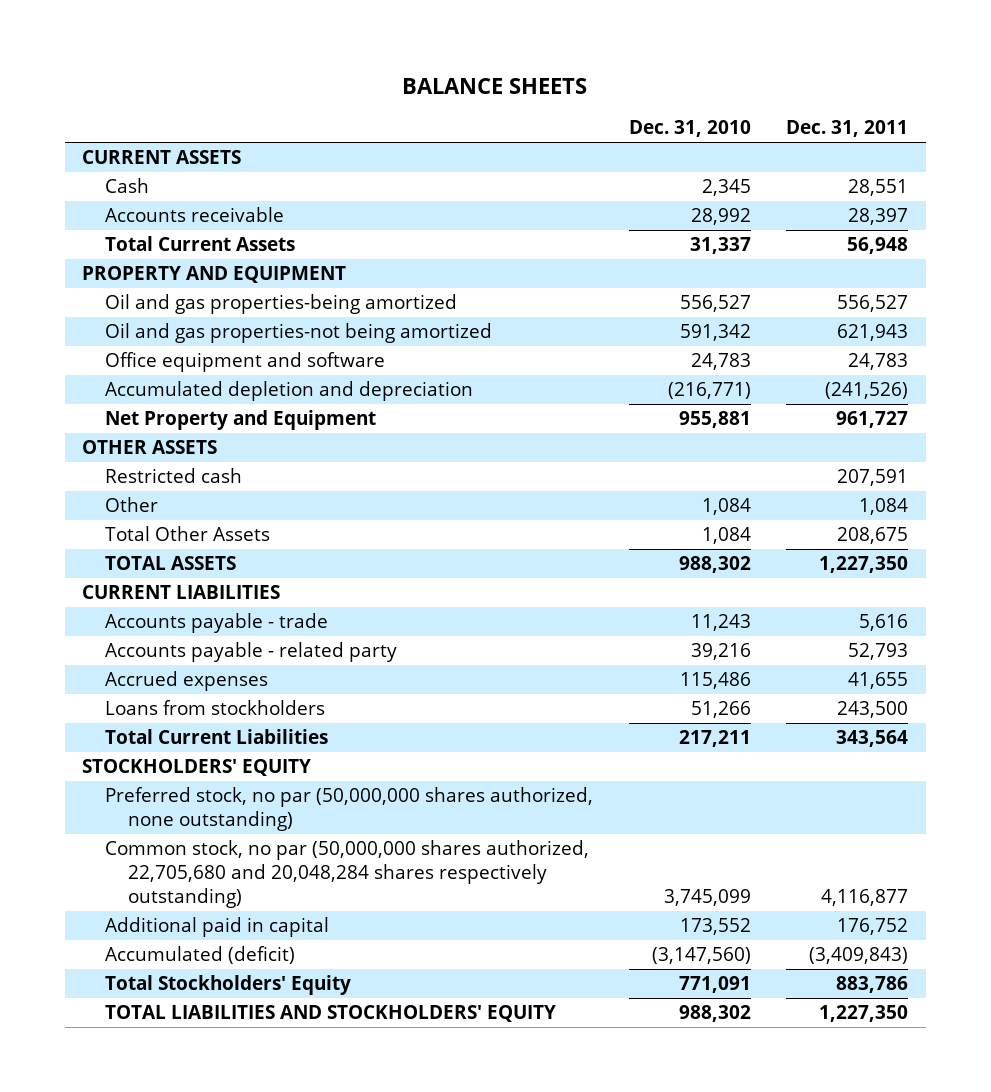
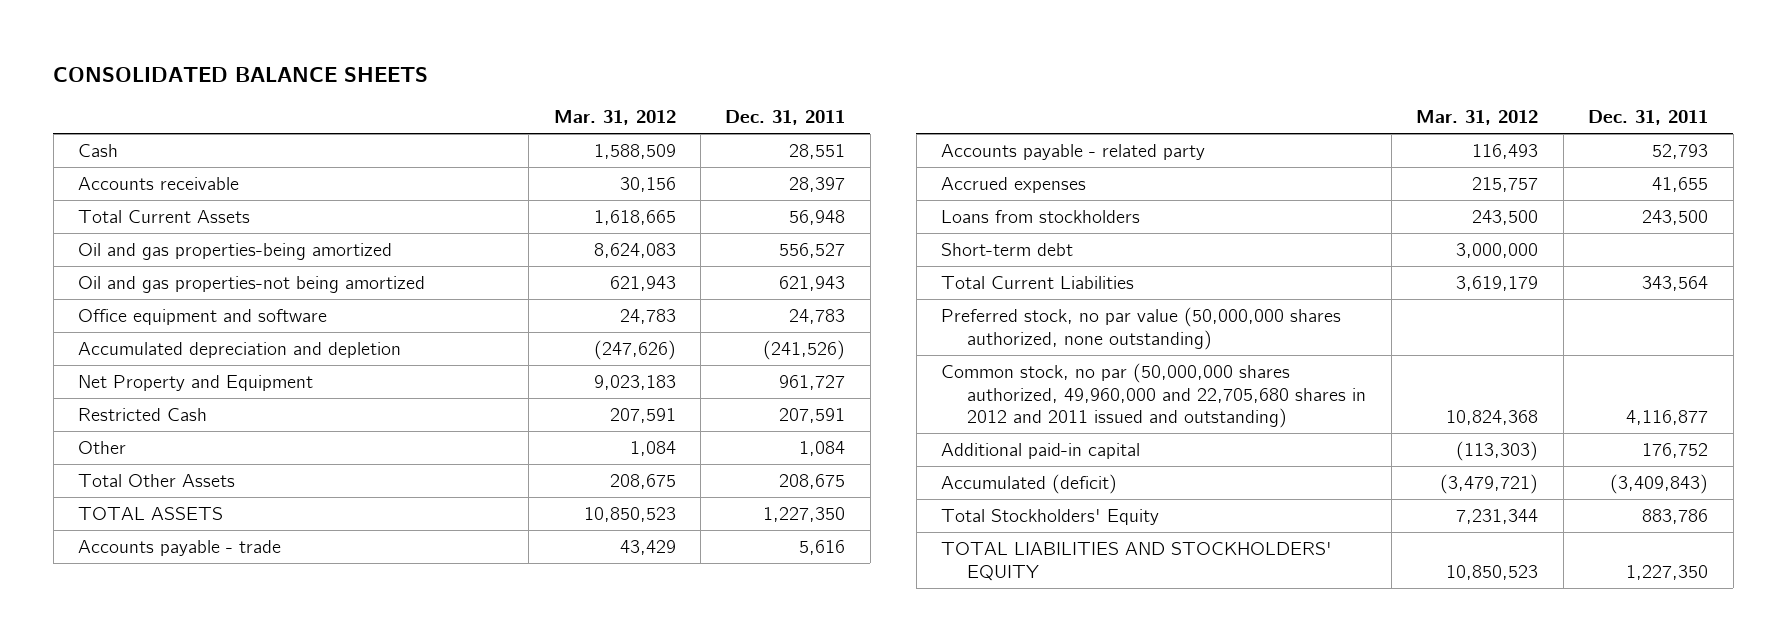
[402,78,588,95] BALANCE SHEETS -> [53,66,429,82] CONSOLIDATED BALANCE SHEETS
[628,120,751,138] Dec. 31, 2010 -> none
none -> [553,110,676,126] Mar. 31, 2012
[82,150,242,165] CURRENT ASSETS -> none
[82,266,347,284] PROPERTY AND EQUIPMENT -> none
[105,381,474,402] Accumulated depletion and depreciation -> [78,341,402,358] Accumulated depreciation and depletion
[82,440,218,455] OTHER ASSETS -> none
[105,468,243,484] Restricted cash -> [78,407,208,421] Restricted Cash
[82,585,281,600] CURRENT LIABILITIES -> none
none -> [941,242,1074,256] Short-term debt
[82,759,312,777] STOCKHOLDERS' EQUITY -> none
[105,787,594,832] Preferred stock, no par (50,000,000 shares authorized, none outstanding) -> [941,306,1342,350] Preferred stock, no par value (50,000,000 shares authorized, none outstanding)
[105,840,590,909] Common stock, no par (50,000,000 shares authorized, 22,705,680 and 20,048,284 shares respectively outstanding) -> [941,362,1367,429] Common stock, no par (50,000,000 shares authorized, 49,960,000 and 22,705,680 shares in 2012 and 2011 issued and outstanding)
[105,917,330,938] Additional paid in capital -> [941,442,1141,459] Additional paid-in capital

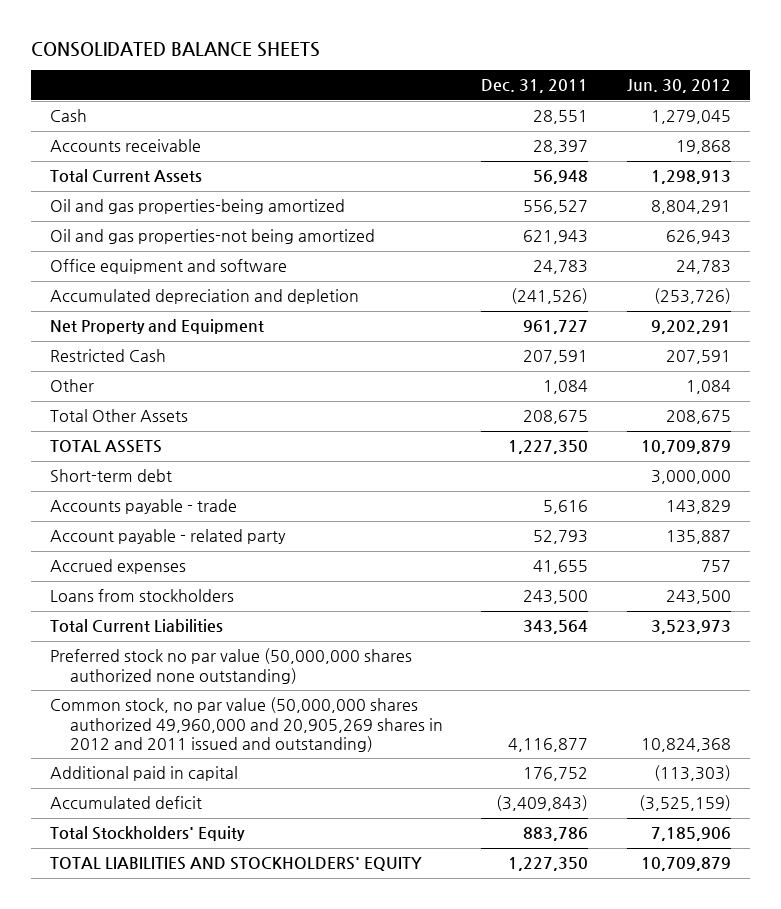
[553,110,676,126] Mar. 31, 2012 -> none
none -> [626,79,731,94] Jun. 30, 2012
[941,242,1074,256] Short-term debt -> [50,469,173,483] Short-term debt
[941,143,1206,160] Accounts payable - related party -> [50,529,287,545] Account payable - related party
[941,306,1342,350] Preferred stock, no par value (50,000,000 shares authorized, none outstanding) -> [50,648,413,684] Preferred stock no par value (50,000,000 shares authorized none outstanding)
[941,362,1367,429] Common stock, no par (50,000,000 shares authorized, 49,960,000 and 22,705,680 shares in 2012 and 2011 issued and outstanding) -> [50,697,443,752] Common stock, no par value (50,000,000 shares authorized 49,960,000 and 20,905,269 shares in 2012 and 2011 issued and outstanding)
[941,442,1141,459] Additional paid-in capital -> [50,766,239,782] Additional paid in capital
[941,473,1118,494] Accumulated (deficit) -> [50,796,203,810] Accumulated deficit

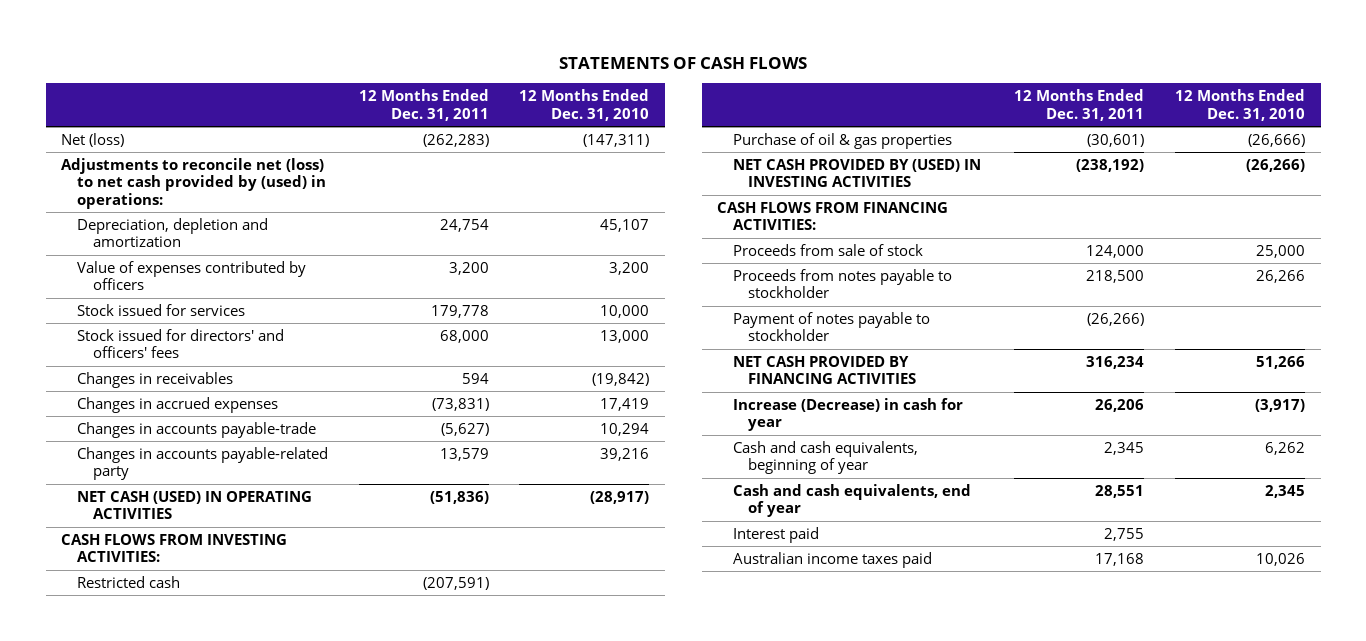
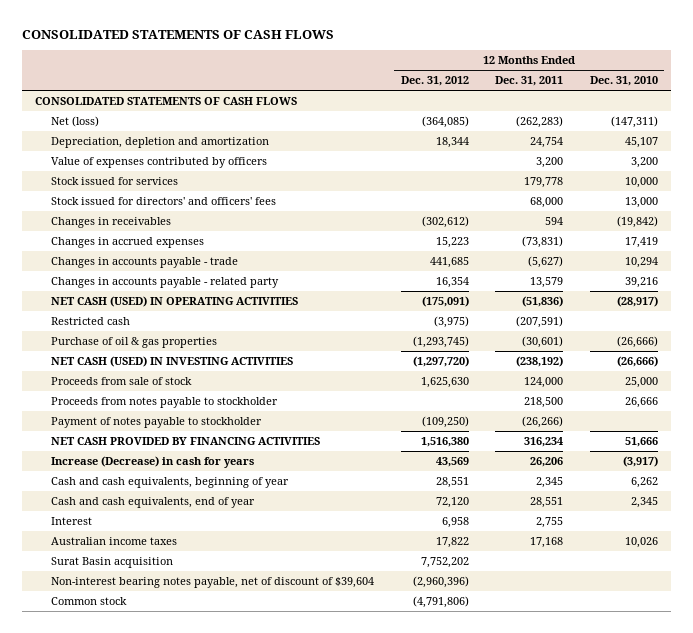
[559,56,808,69] STATEMENTS OF CASH FLOWS -> [21,30,334,40] CONSOLIDATED STATEMENTS OF CASH FLOWS
none -> [400,76,469,87] Dec. 31, 2012
none -> [35,96,298,105] CONSOLIDATED STATEMENTS OF CASH FLOWS
[61,157,326,209] Adjustments to reconcile net (loss) to net cash provided by (used) in operations: -> none
[76,421,316,438] Changes in accounts payable-trade -> [51,256,239,268] Changes in accounts payable - trade
[76,446,328,481] Changes in accounts payable-related party -> [51,276,280,288] Changes in accounts payable - related party
[61,533,288,563] CASH FLOWS FROM INVESTING ACTIVITIES: -> none
[717,201,949,231] CASH FLOWS FROM FINANCING ACTIVITIES: -> none
[732,158,981,188] NET CASH PROVIDED BY (USED) IN INVESTING ACTIVITIES -> [51,355,294,367] NET CASH (USED) IN INVESTING ACTIVITIES
[1246,158,1306,172] (26,266) -> [616,355,658,367] (26,666)
[1256,269,1306,283] 26,266 -> [624,396,658,408] 26,666
[1256,355,1306,369] 51,266 -> [624,436,658,447] 51,666
[732,397,963,432] Increase (Decrease) in cash for year -> [51,455,255,468] Increase (Decrease) in cash for years
[732,526,819,543] Interest paid -> [51,516,93,525] Interest
[732,551,932,568] Australian income taxes paid -> [51,536,178,545] Australian income taxes
none -> [51,556,174,568] Surat Basin acquisition
none -> [51,576,375,588] Non-interest bearing notes payable, net of discount of $39,604
none -> [51,596,128,605] Common stock

